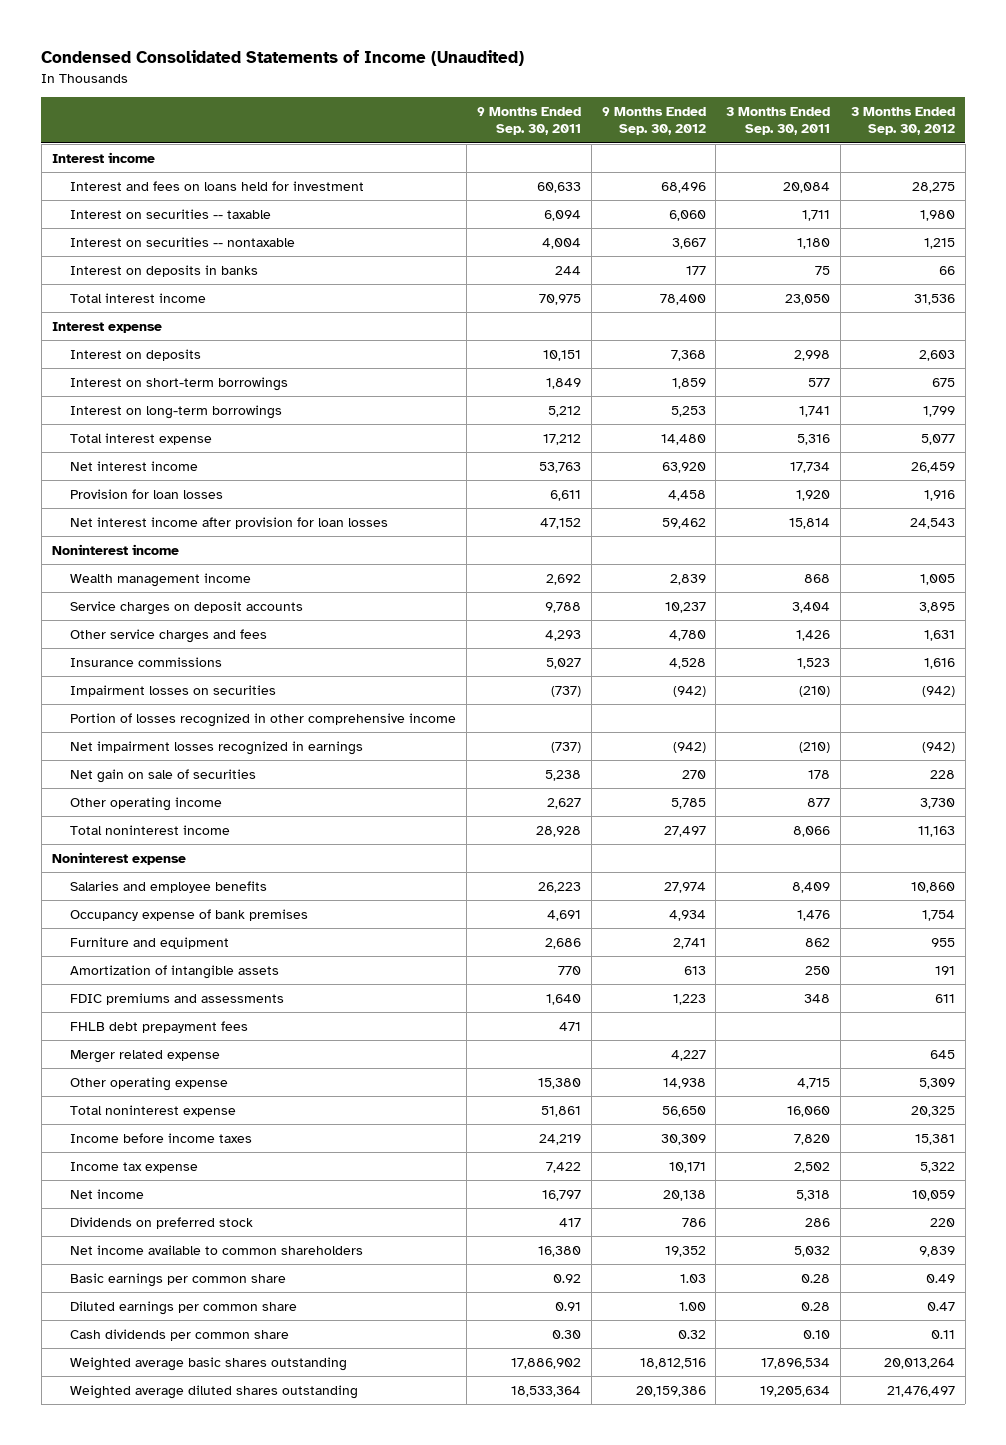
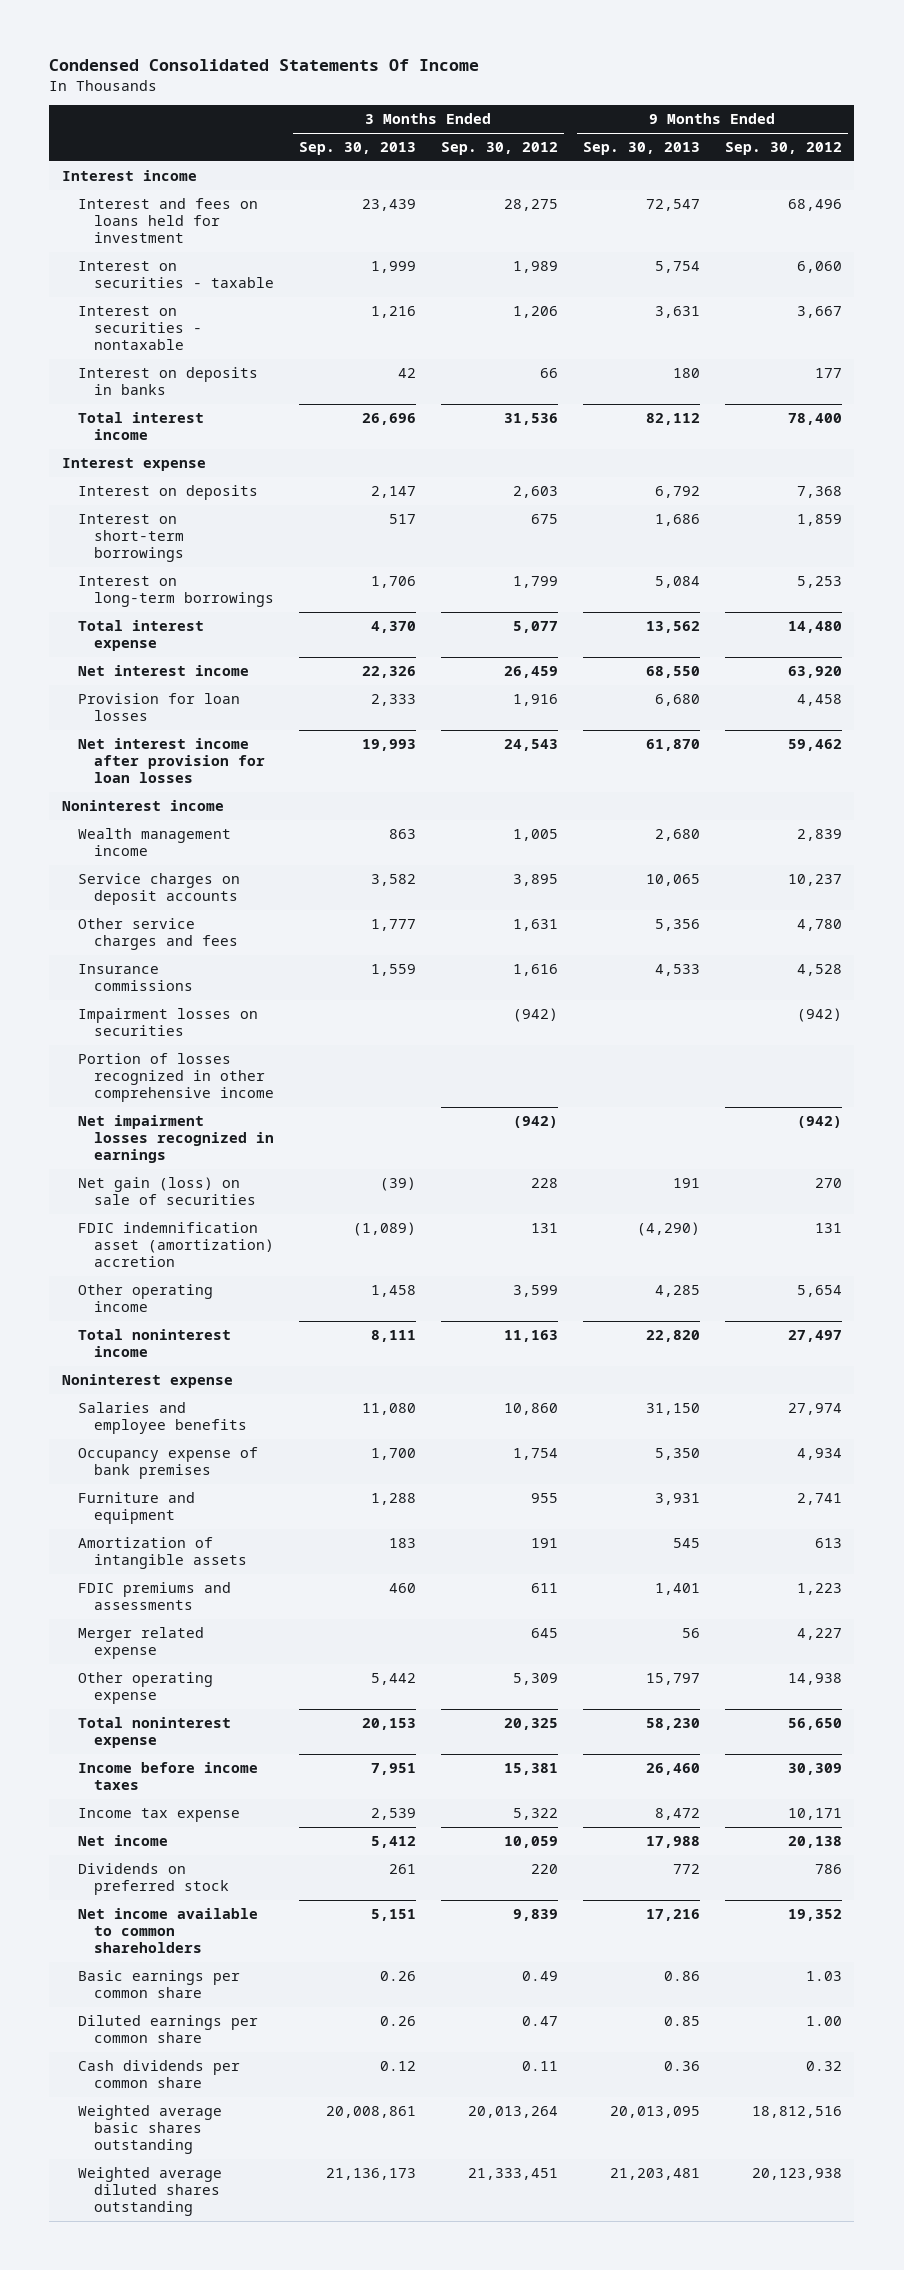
[41,50,525,67] Condensed Consolidated Statements of Income (Unaudited) -> [49,59,480,72] Condensed Consolidated Statements Of Income
[476,106,581,136] 9 Months Ended Sep. 30, 2011 -> none
[726,106,831,136] 3 Months Ended Sep. 30, 2011 -> none
none -> [298,142,416,156] Sep. 30, 2013
none -> [582,142,700,156] Sep. 30, 2013
[70,208,272,219] Interest on securities -- taxable -> [77,261,274,288] Interest on securities - taxable
[919,209,955,221] 1,980 -> [512,261,558,274] 1,989
[70,236,296,247] Interest on securities -- nontaxable -> [77,306,202,350] Interest on securities - nontaxable
[923,237,955,249] 1,215 -> [512,306,558,319] 1,206
[70,768,257,783] Net gain on sale of securities -> [77,1177,256,1205] Net gain (loss) on sale of securities
none -> [77,1222,274,1267] FDIC indemnification asset (amortization) accretion
[670,797,706,809] 5,785 -> [796,1285,842,1298] 5,654
[919,797,955,809] 3,730 -> [512,1285,558,1298] 3,599
[70,1020,249,1033] FHLB debt prepayment fees -> none
[635,1385,706,1397] 20,159,386 -> [751,2168,842,2181] 20,123,938
[886,1385,955,1397] 21,476,497 -> [467,2168,558,2181] 21,333,451

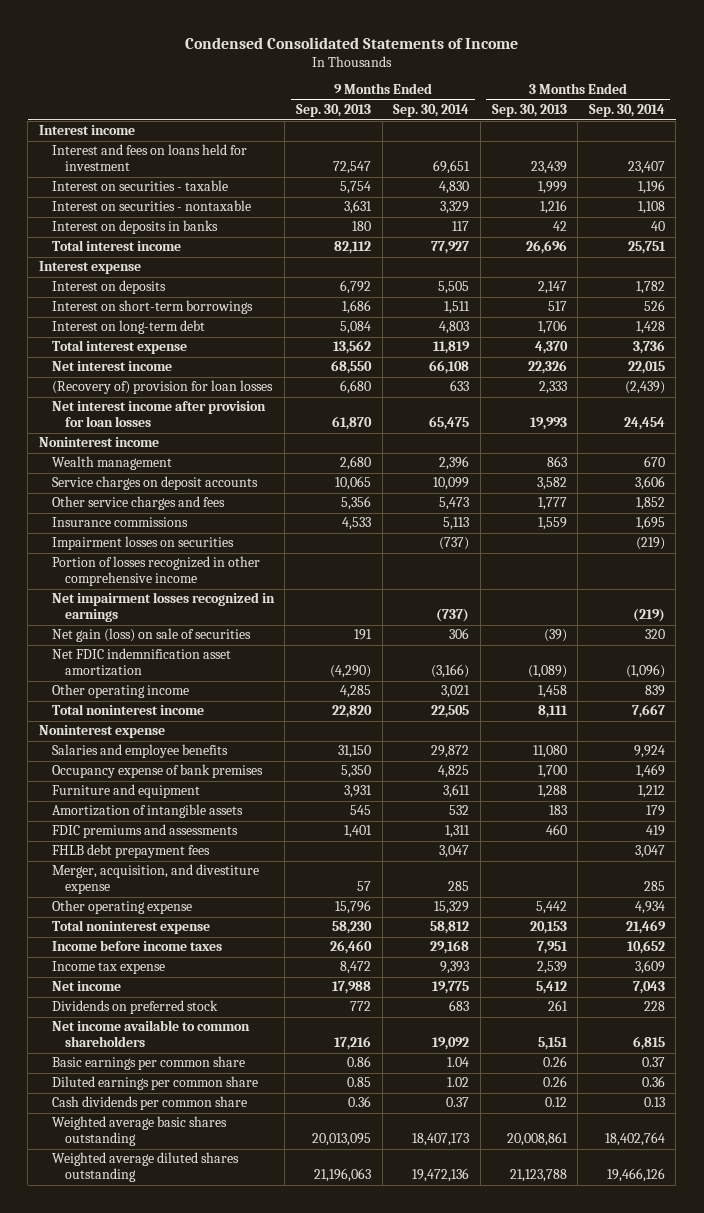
[49,59,480,72] Condensed Consolidated Statements Of Income -> [184,36,518,49] Condensed Consolidated Statements of Income
[440,142,558,156] Sep. 30, 2012 -> none
[724,142,842,156] Sep. 30, 2012 -> none
none -> [393,104,470,118] Sep. 30, 2014
none -> [588,104,665,118] Sep. 30, 2014
[77,576,274,607] Interest on long-term borrowings -> [51,320,205,335] Interest on long-term debt
[77,693,240,721] Provision for loan losses -> [51,380,273,395] (Recovery of) provision for loan losses
[77,828,231,856] Wealth management income -> [51,456,172,471] Wealth management
[77,1222,274,1267] FDIC indemnification asset (amortization) accretion -> [51,648,231,677] Net FDIC indemnification asset amortization
[77,1627,204,1659] Merger related expense -> none
none -> [51,844,210,859] FHLB debt prepayment fees
none -> [51,864,259,895] Merger, acquisition, and divestiture expense
[645,1673,700,1686] 15,797 -> [335,900,372,915] 15,796
[325,2168,416,2181] 21,136,173 -> [509,1169,567,1183] 21,123,788
[609,2168,700,2181] 21,203,481 -> [314,1168,372,1183] 21,196,063

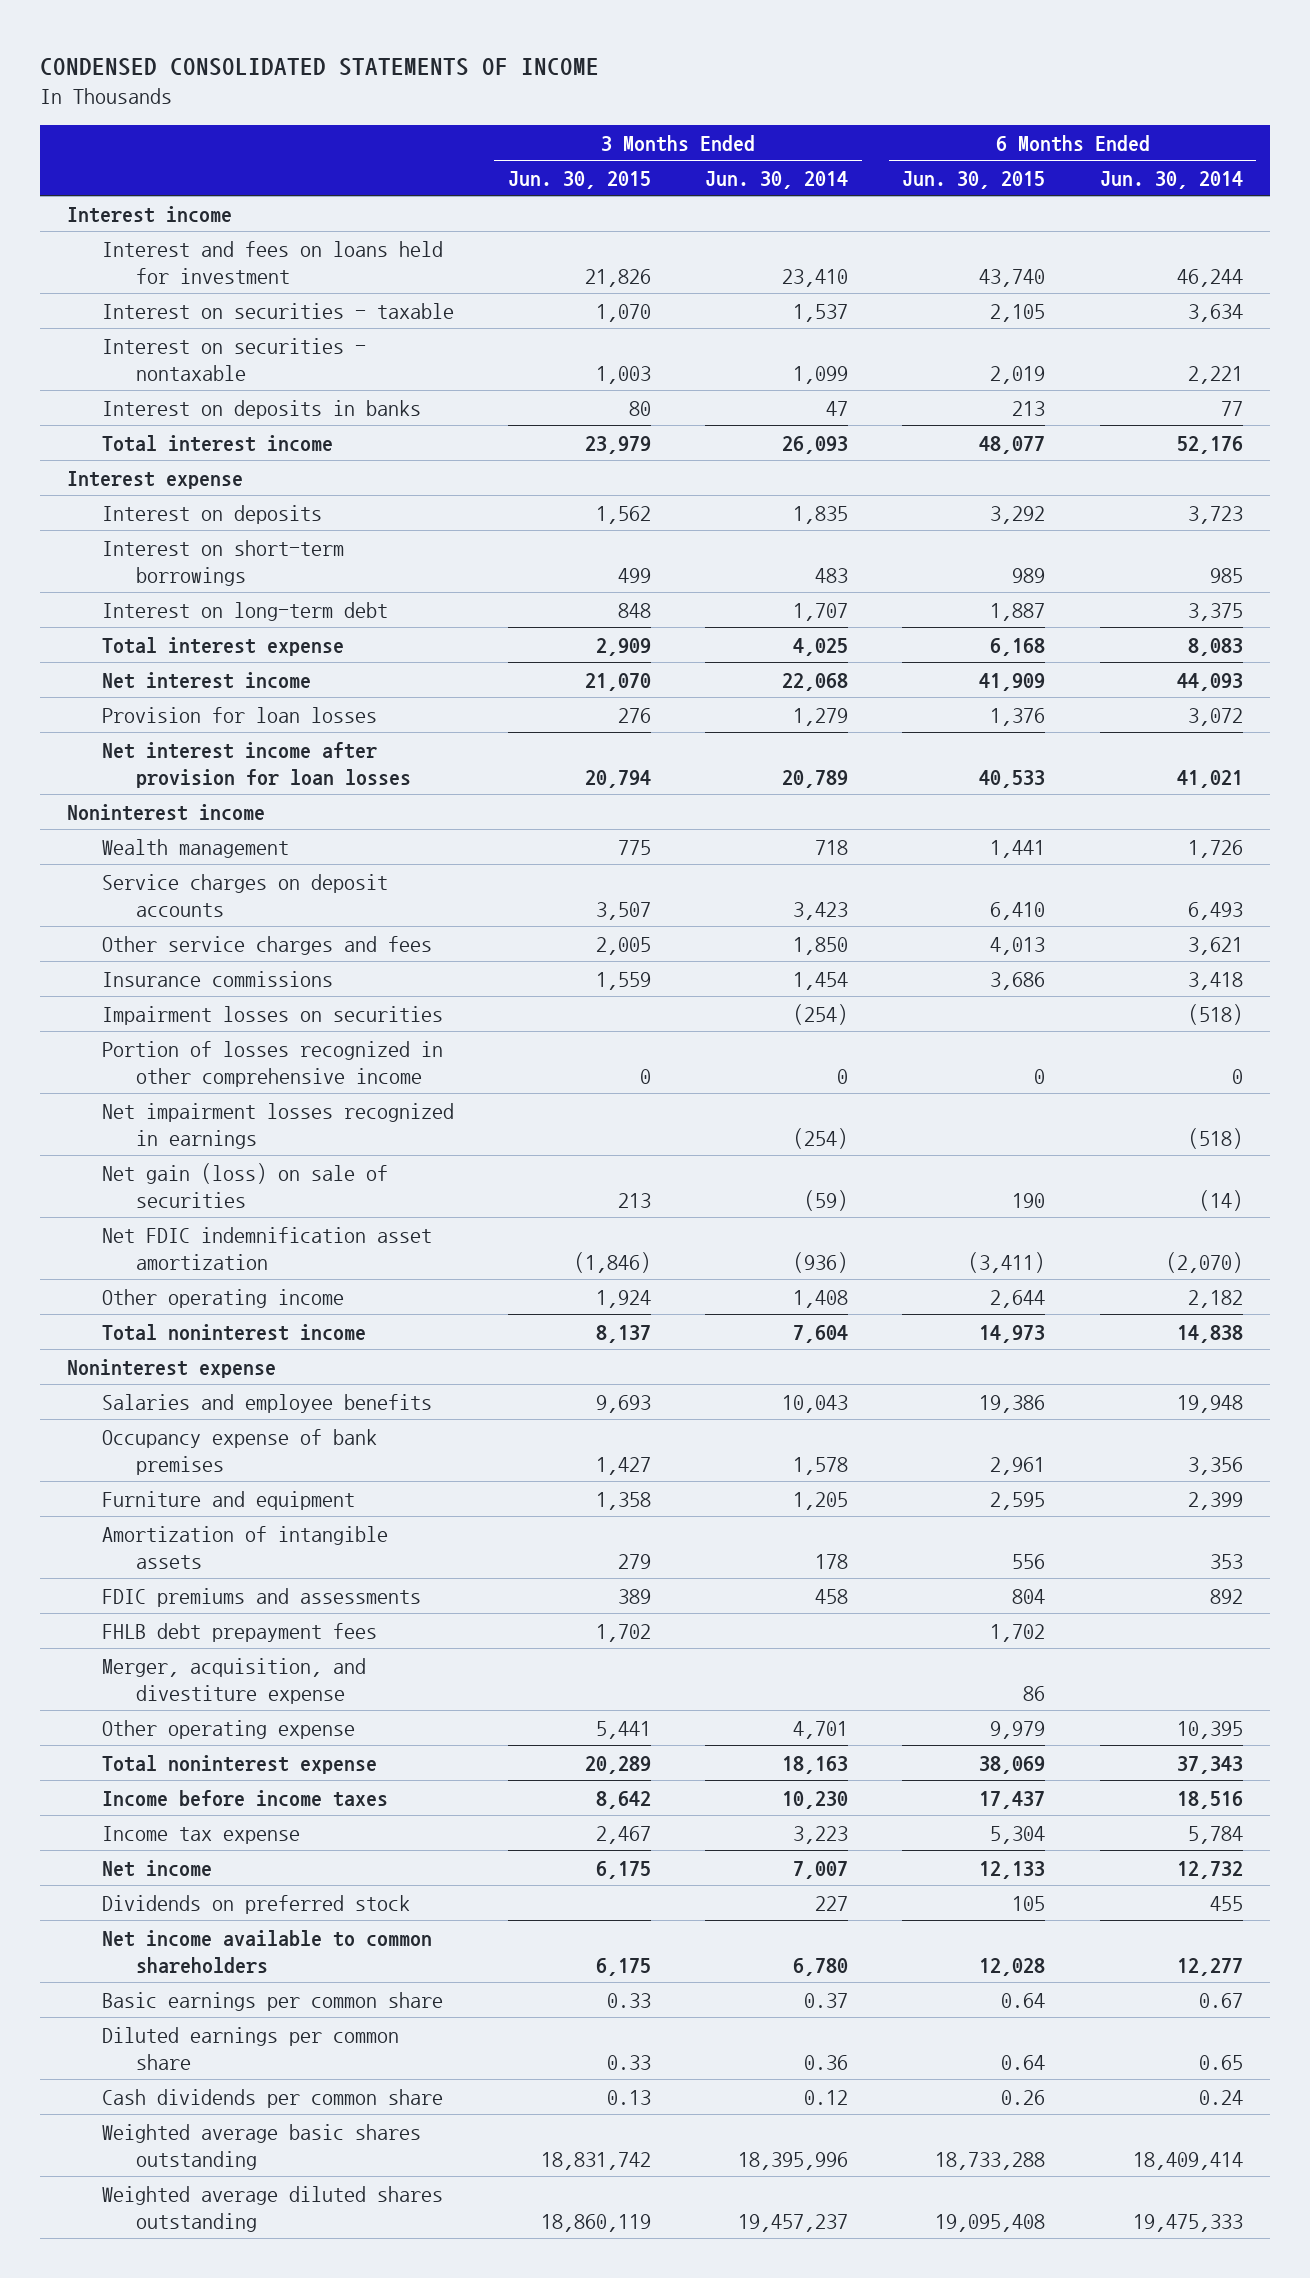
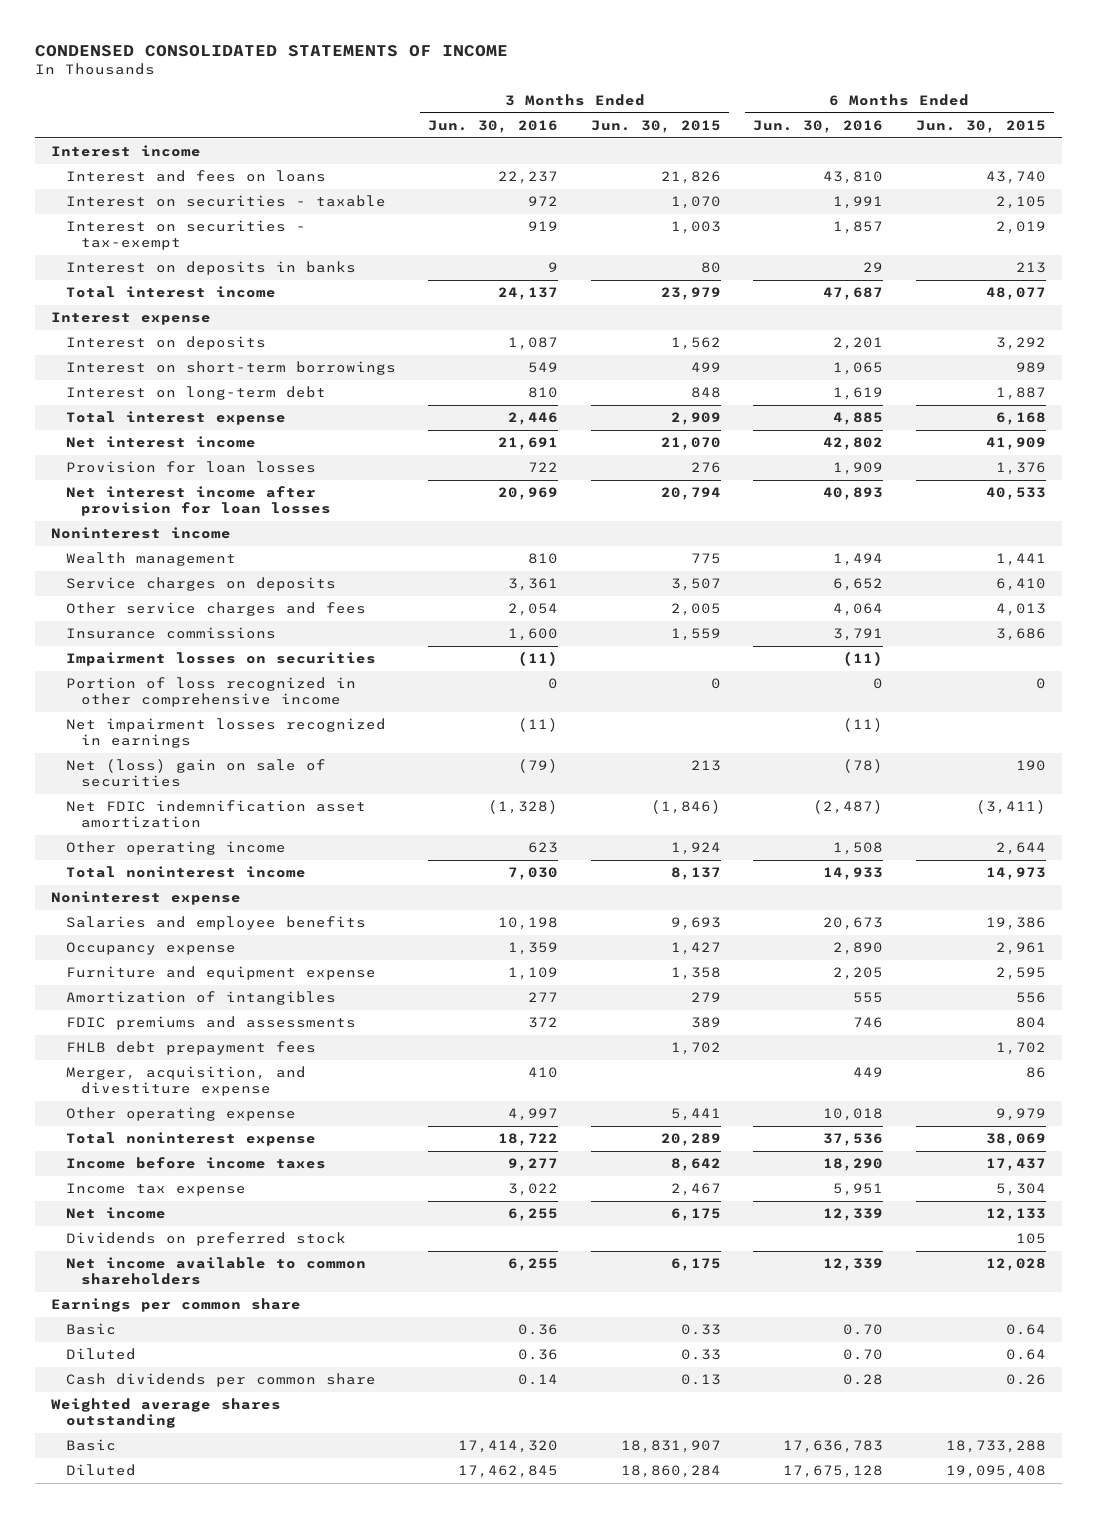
[705,170,849,189] Jun. 30, 2014 -> none
[1099,170,1243,189] Jun. 30, 2014 -> none
none -> [428,119,559,133] Jun. 30, 2016
none -> [753,119,884,133] Jun. 30, 2016
[101,240,443,284] Interest and fees on loans held for investment -> [65,170,326,183] Interest and fees on loans
[101,337,366,381] Interest on securities - nontaxable -> [65,220,306,251] Interest on securities - tax-exempt
[101,873,388,917] Service charges on deposit accounts -> [65,577,336,592] Service charges on deposits
[101,1040,443,1087] Portion of losses recognized in other comprehensive income -> [65,677,356,708] Portion of loss recognized in other comprehensive income
[101,1162,388,1208] Net gain (loss) on sale of securities -> [65,759,326,788] Net (loss) gain on sale of securities
[101,1428,377,1475] Occupancy expense of bank premises -> [65,942,236,956] Occupancy expense
[101,1490,355,1510] Furniture and equipment -> [65,966,376,981] Furniture and equipment expense
[101,1525,388,1569] Amortization of intangible assets -> [65,991,336,1006] Amortization of intangibles
none -> [50,1298,301,1313] Earnings per common share
[101,1991,443,2011] Basic earnings per common share -> [65,1323,116,1336] Basic
[101,2026,399,2070] Diluted earnings per common share -> [65,1348,136,1361] Diluted
none -> [50,1398,281,1429] Weighted average shares outstanding
[101,2123,421,2170] Weighted average basic shares outstanding -> [65,1439,116,1452] Basic
[540,2151,651,2170] 18,831,742 -> [620,1440,721,1454] 18,831,907
[101,2185,443,2232] Weighted average diluted shares outstanding -> [65,1464,136,1477] Diluted
[540,2213,651,2232] 18,860,119 -> [620,1465,721,1479] 18,860,284

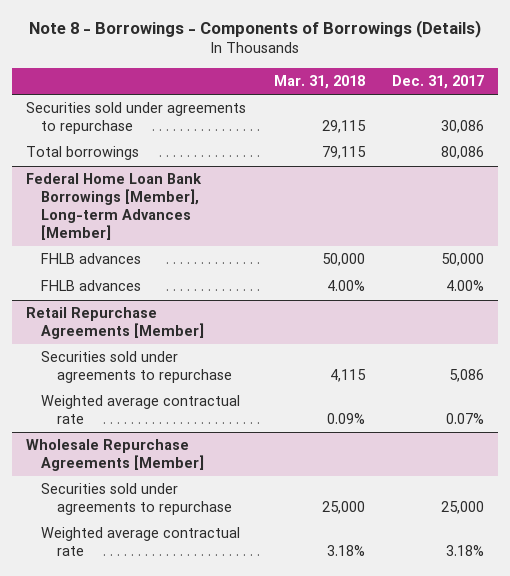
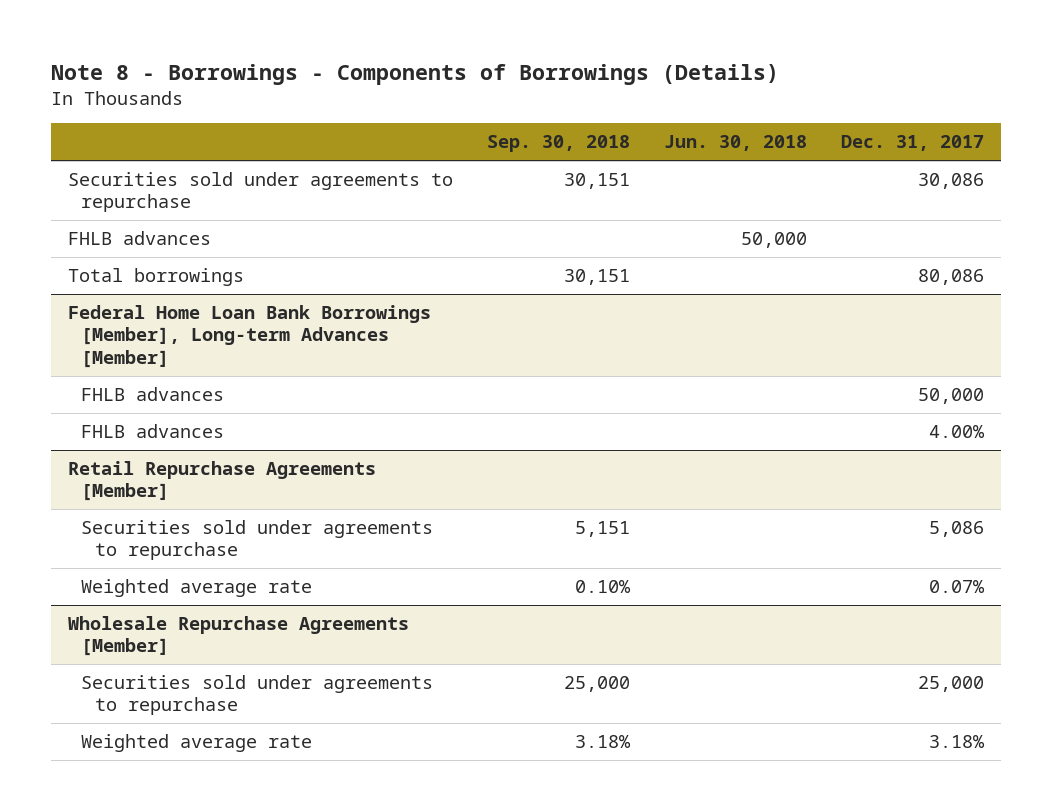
[273,74,365,89] Mar. 31, 2018 -> none
none -> [487,135,631,153] Sep. 30, 2018
none -> [664,135,808,152] Jun. 30, 2018
none -> [68,231,212,246] FHLB advances
[41,395,241,425] Weighted average contractual rate -> [81,579,313,598] Weighted average rate
[41,527,241,557] Weighted average contractual rate -> [81,734,313,753] Weighted average rate

